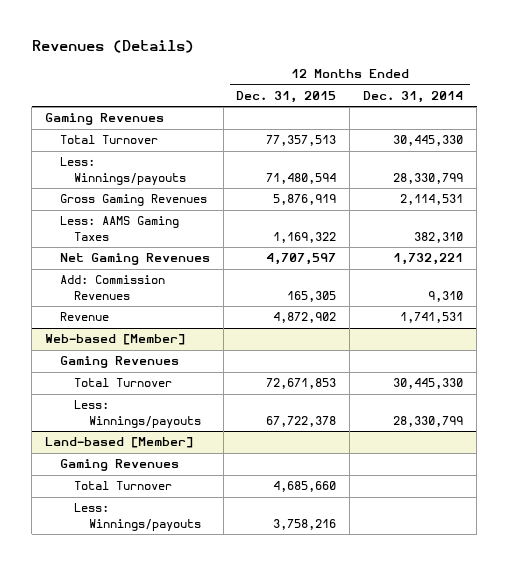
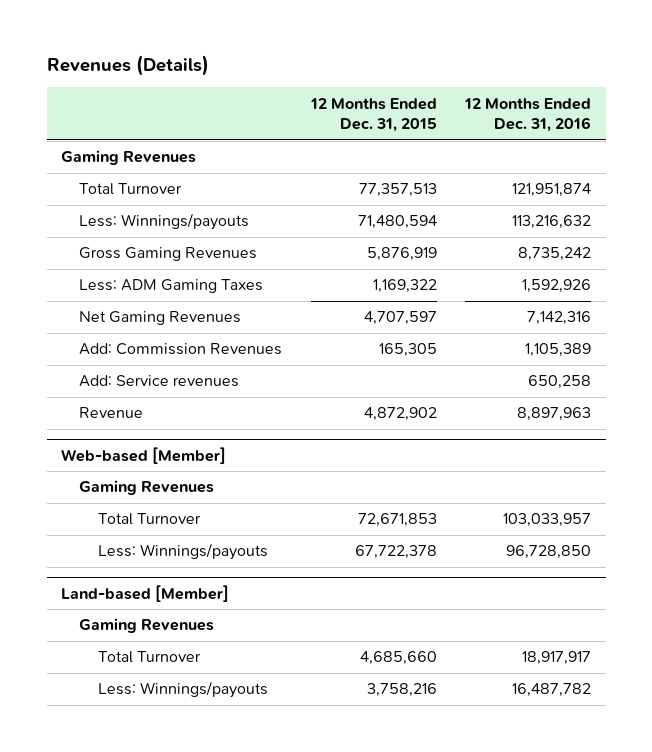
[363,90,464,103] Dec. 31, 2014 -> none
none -> [464,97,592,133] 12 Months Ended Dec. 31, 2016
[59,216,179,241] Less: AAMS Gaming Taxes -> [79,279,264,294] Less: ADM Gaming Taxes
none -> [79,375,240,388] Add: Service revenues

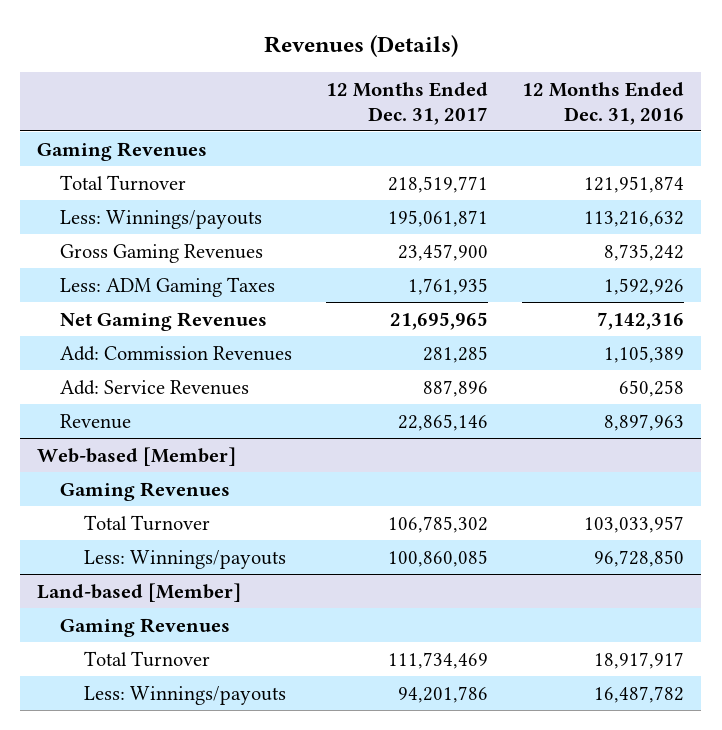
[309,97,437,133] 12 Months Ended Dec. 31, 2015 -> none
none -> [326,81,489,125] 12 Months Ended Dec. 31, 2017
[79,375,240,388] Add: Service revenues -> [60,379,250,395] Add: Service Revenues

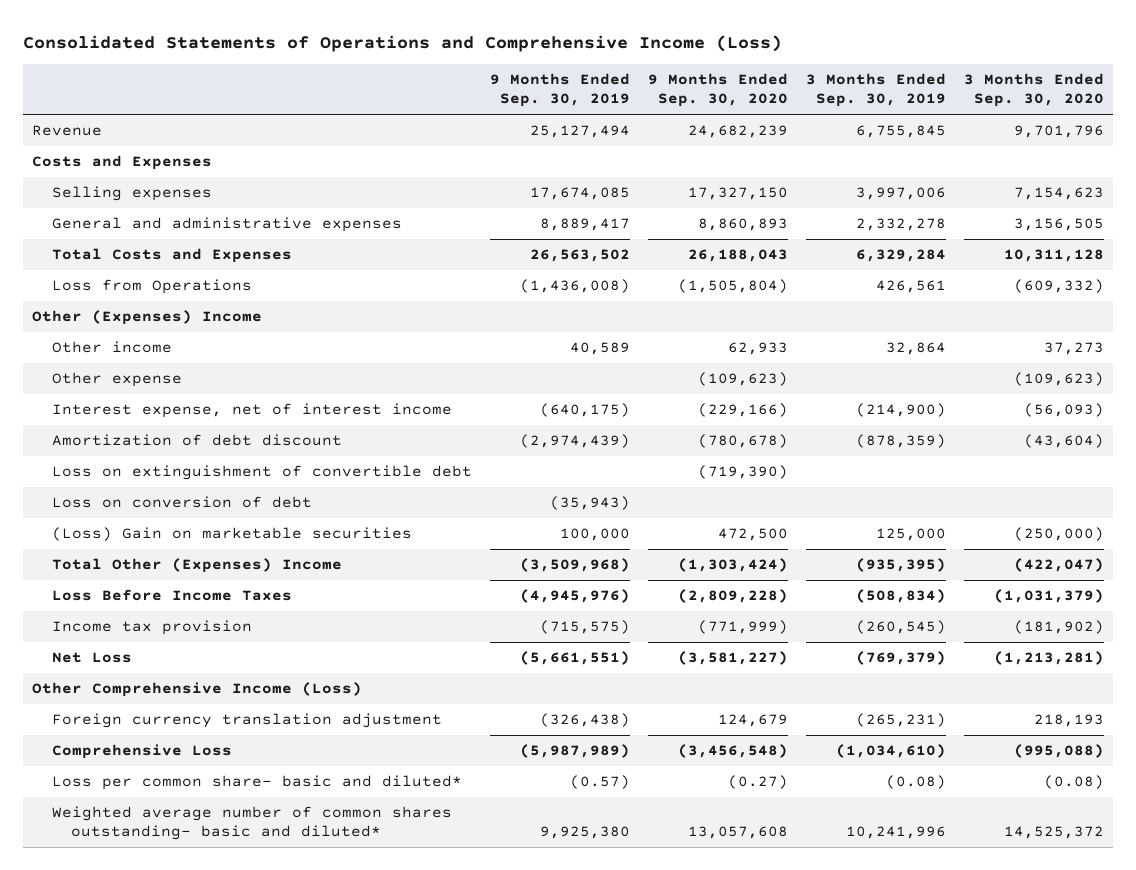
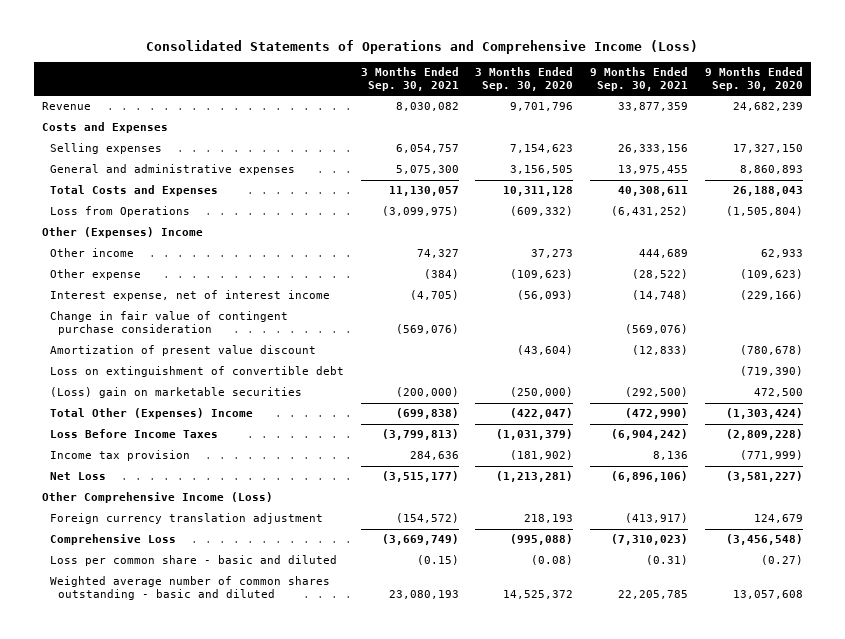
[489,73,630,108] 9 Months Ended Sep. 30, 2019 -> none
[805,73,946,108] 3 Months Ended Sep. 30, 2019 -> none
none -> [360,67,459,91] 3 Months Ended Sep. 30, 2021
none -> [590,67,689,91] 9 Months Ended Sep. 30, 2021
none -> [49,311,288,336] Change in fair value of contingent purchase consideration
[51,434,342,447] Amortization of debt discount -> [49,345,316,357] Amortization of present value discount
[51,496,312,509] Loss on conversion of debt -> none
[51,527,412,542] (Loss) Gain on marketable securities -> [49,387,302,399] (Loss) gain on marketable securities
[51,775,462,791] Loss per common share- basic and diluted* -> [49,555,337,567] Loss per common share - basic and diluted
[51,806,452,841] Weighted average number of common shares outstanding- basic and diluted* -> [49,576,330,601] Weighted average number of common shares outstanding - basic and diluted

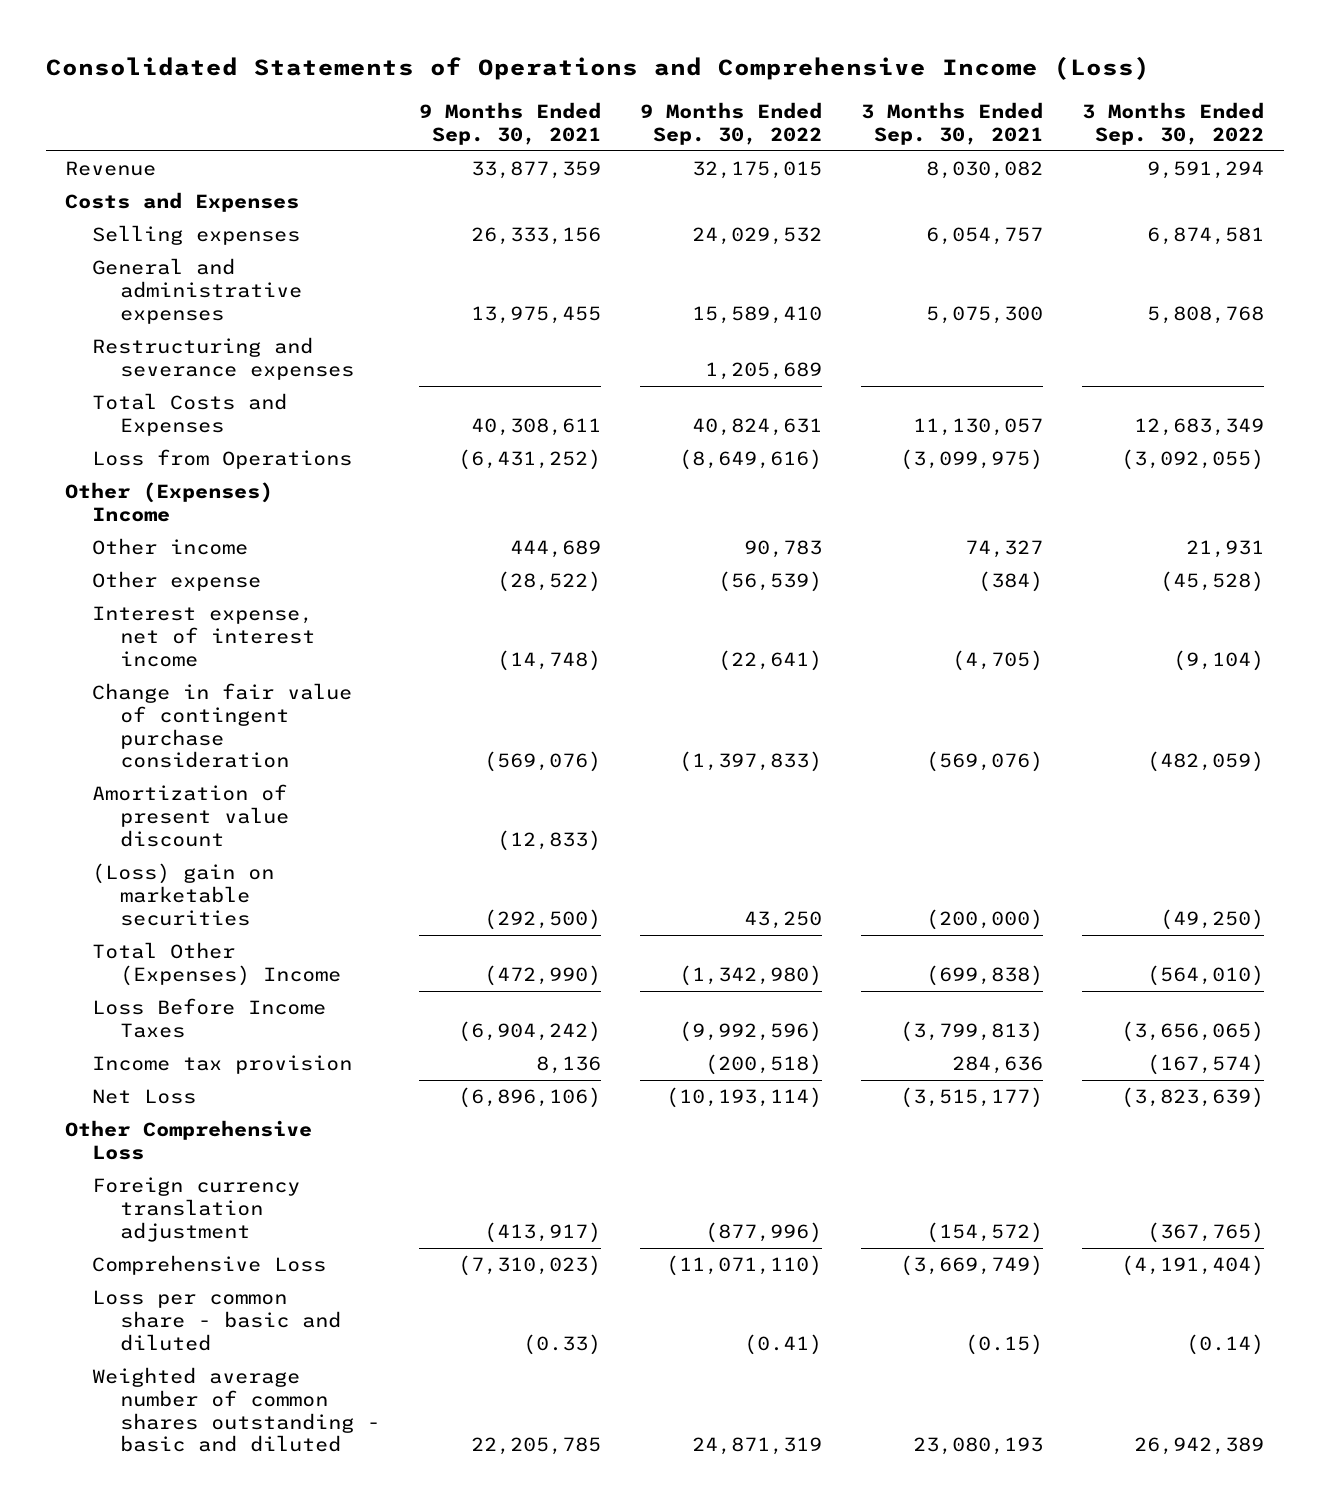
[475,67,574,91] 3 Months Ended Sep. 30, 2020 -> none
[704,67,803,91] 9 Months Ended Sep. 30, 2020 -> none
none -> [639,101,822,145] 9 Months Ended Sep. 30, 2022
none -> [1082,101,1265,145] 3 Months Ended Sep. 30, 2022
none -> [92,337,354,381] Restructuring and severance expenses
[49,366,344,378] Loss on extinguishment of convertible debt -> none
[41,492,273,504] Other Comprehensive Income (Loss) -> [65,1120,313,1161] Other Comprehensive Loss
[646,555,689,566] (0.31) -> [522,1333,601,1355] (0.33)

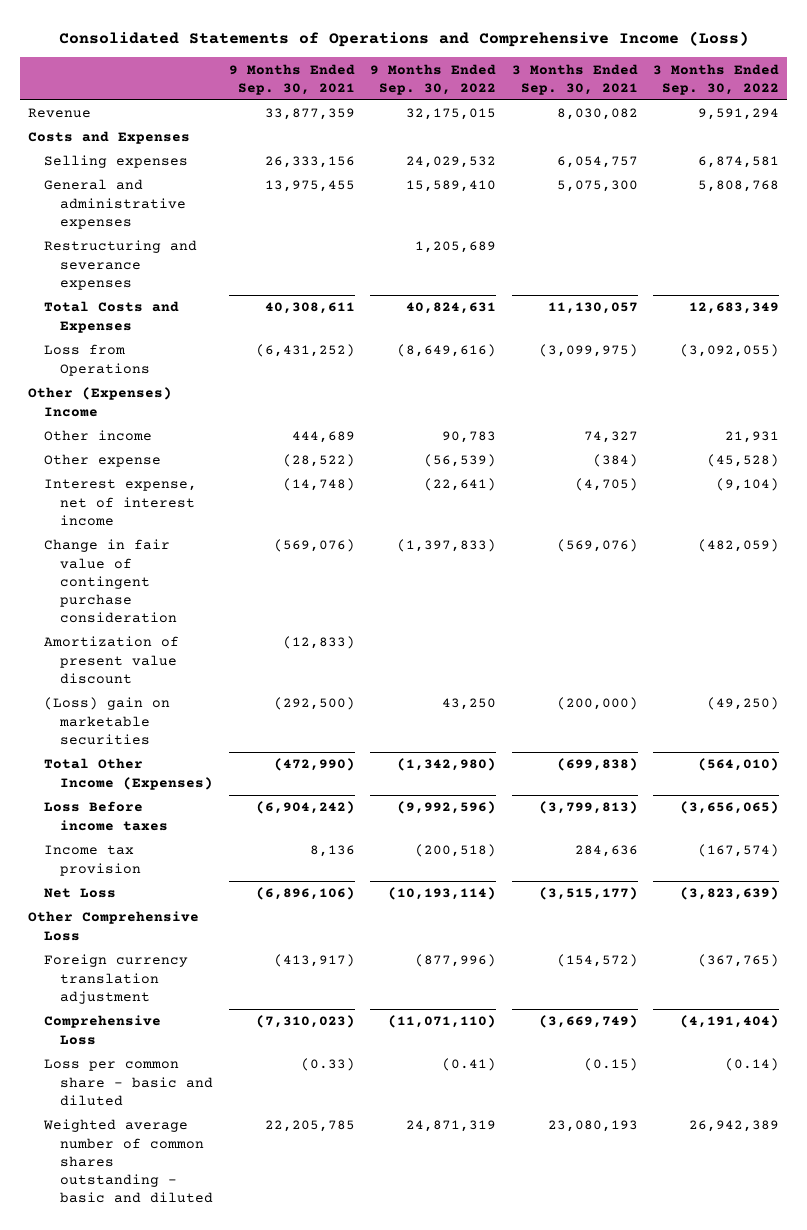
[92,942,341,987] Total Other (Expenses) Income -> [44,758,214,790] Total Other Income (Expenses)
[92,998,327,1039] Loss Before Income Taxes -> [44,801,169,831] Loss Before income taxes

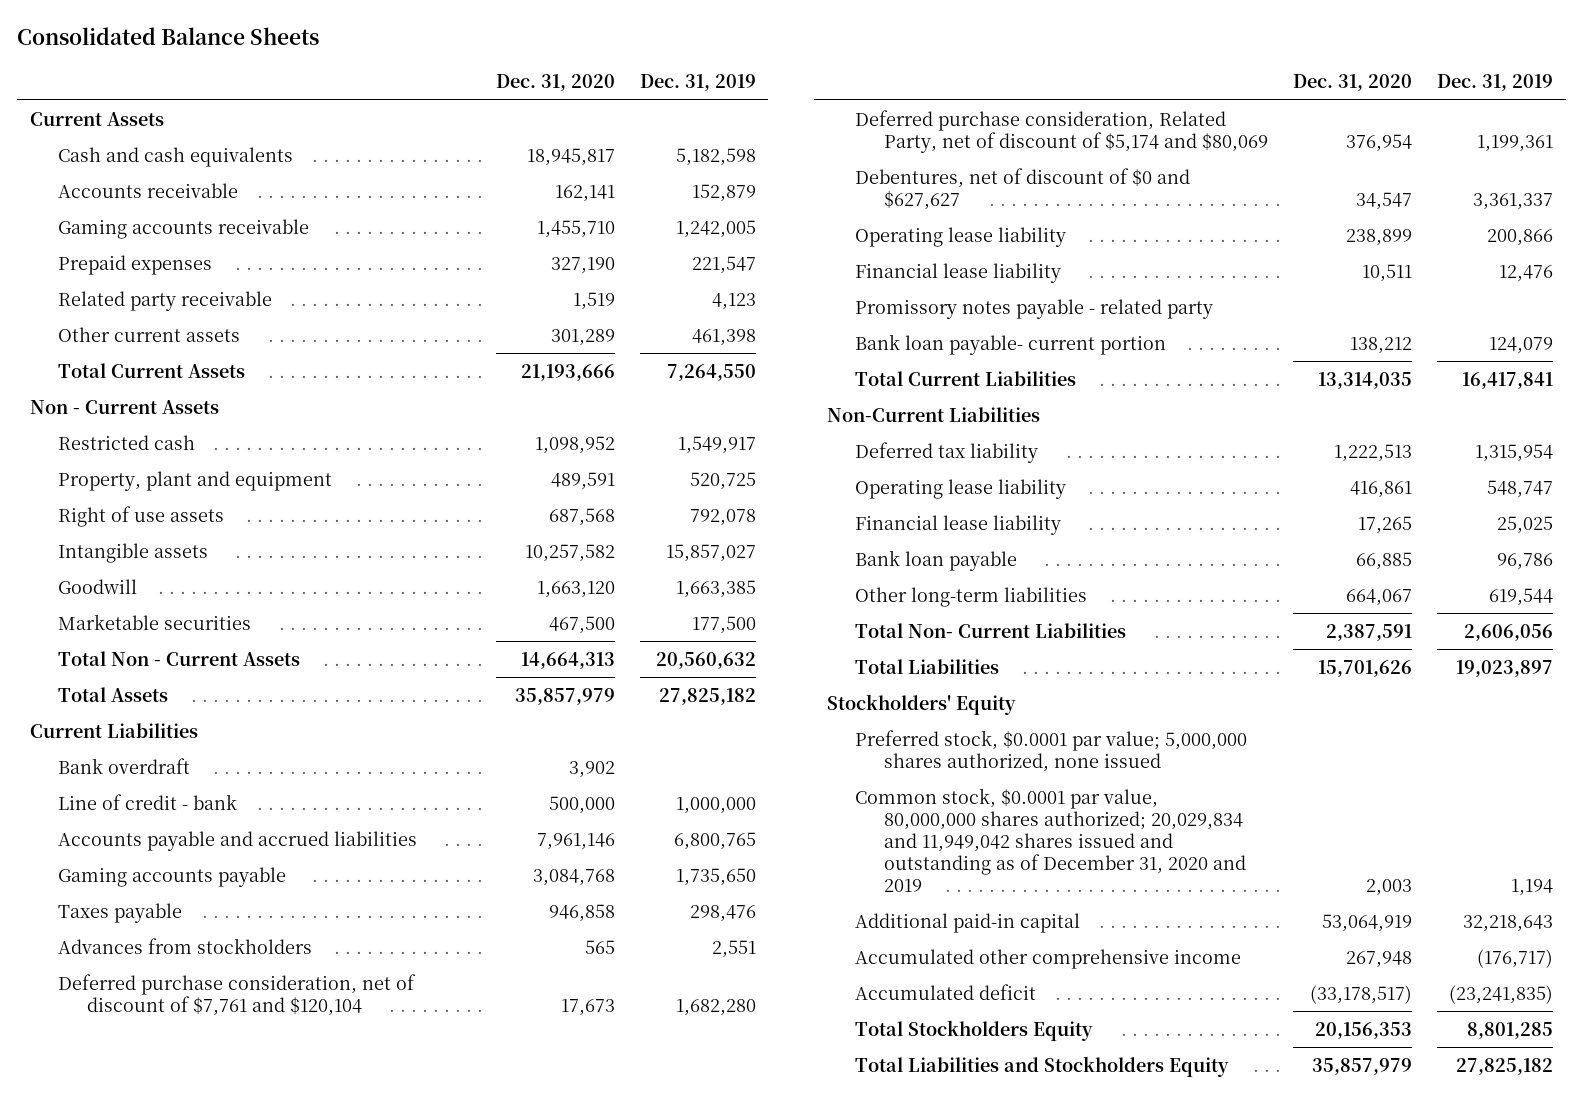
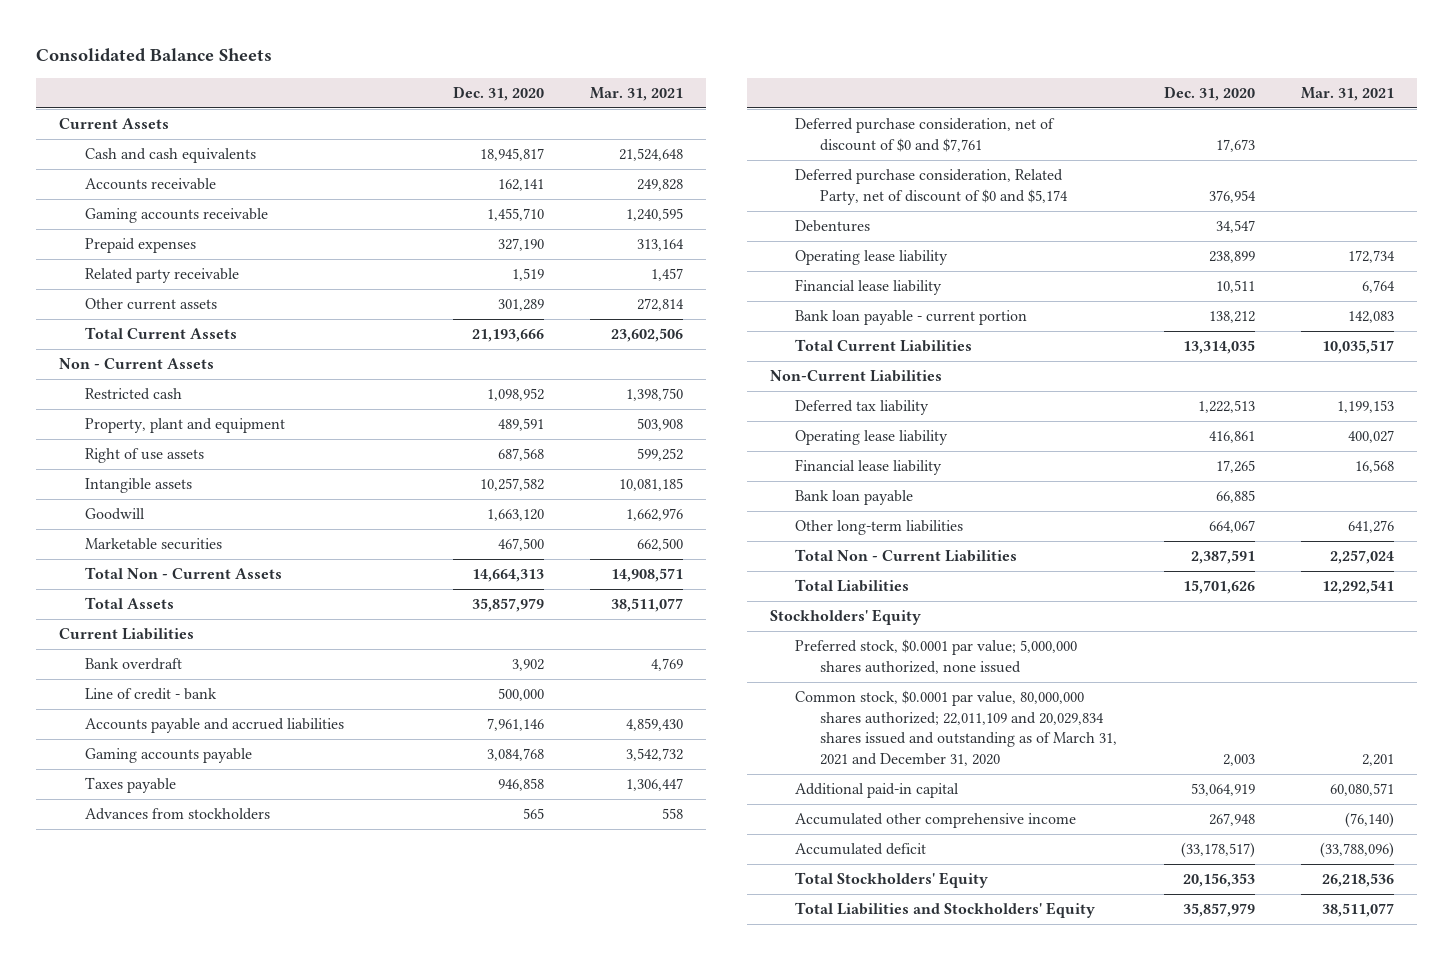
[639,74,756,92] Dec. 31, 2019 -> none
none -> [590,87,684,102] Mar. 31, 2021
[58,973,417,1016] Deferred purchase consideration, net of discount of $7,761 and $120,104 -> [795,118,1056,152] Deferred purchase consideration, net of discount of $0 and $7,761
[855,109,1269,153] Deferred purchase consideration, Related Party, net of discount of $5,174 and $80,069 -> [795,169,1069,205] Deferred purchase consideration, Related Party, net of discount of $0 and $5,174
[855,167,1191,210] Debentures, net of discount of $0 and $627,627 -> [795,220,871,233] Debentures
[855,298,1214,319] Promissory notes payable - related party -> none
[855,333,1167,355] Bank loan payable- current portion -> [795,310,1028,326] Bank loan payable - current portion
[855,622,1127,638] Total Non- Current Liabilities -> [795,549,1018,563] Total Non - Current Liabilities
[855,787,1247,892] Common stock, $0.0001 par value, 80,000,000 shares authorized; 20,029,834 and 11,949,042 shares issued and outstanding as of December 31, 2020 and 2019 -> [795,690,1118,766] Common stock, $0.0001 par value, 80,000,000 shares authorized; 22,011,109 and 20,029,834 shares issued and outstanding as of March 31, 2021 and December 31, 2020
[855,1019,1094,1041] Total Stockholders Equity -> [795,872,989,889] Total Stockholders' Equity
[855,1055,1230,1077] Total Liabilities and Stockholders Equity -> [795,902,1096,919] Total Liabilities and Stockholders' Equity

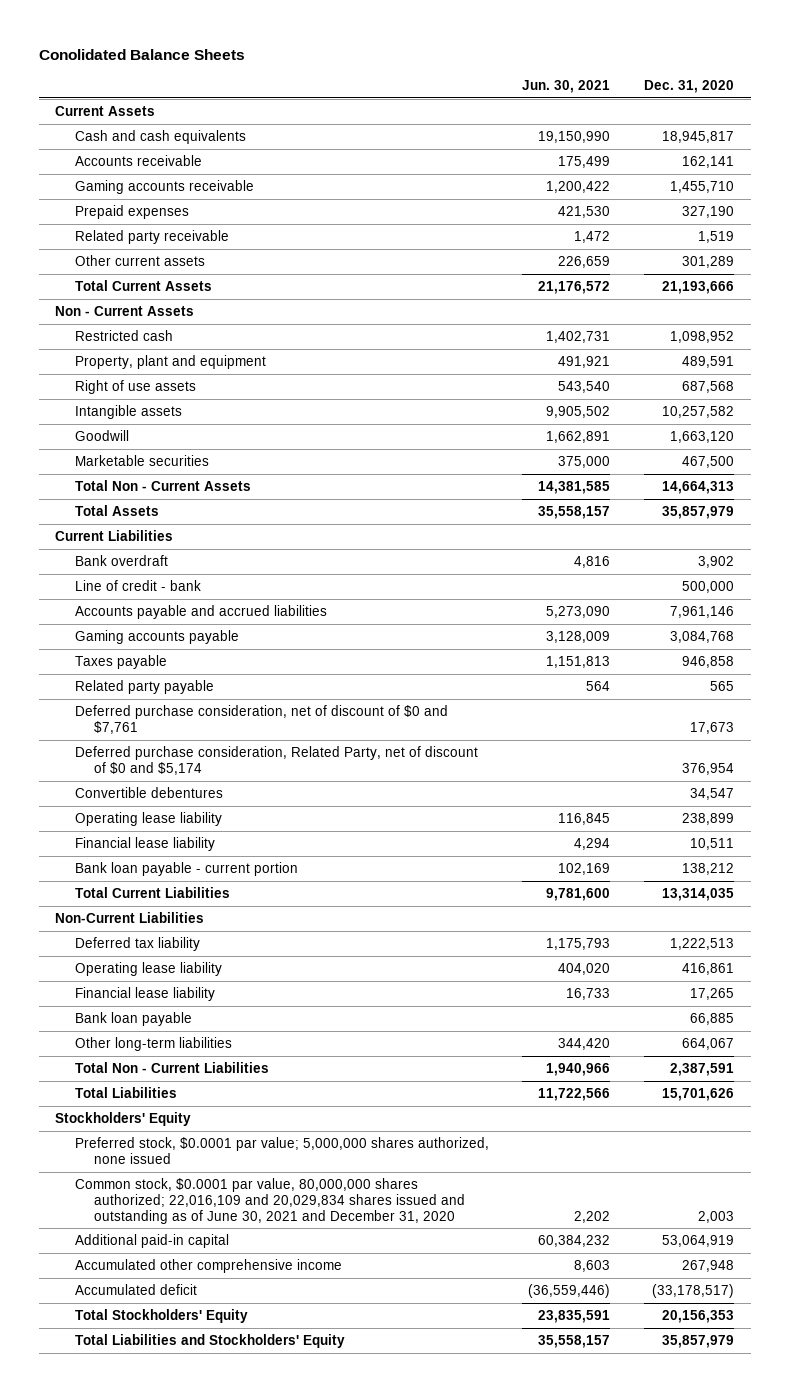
[36,48,273,63] Consolidated Balance Sheets -> [38,48,245,60] Conolidated Balance Sheets
[590,87,684,102] Mar. 31, 2021 -> none
none -> [522,80,611,94] Jun. 30, 2021
[84,808,270,821] Advances from stockholders -> [74,680,214,695] Related party payable
[795,220,871,233] Debentures -> [74,787,223,799] Convertible debentures
[795,690,1118,766] Common stock, $0.0001 par value, 80,000,000 shares authorized; 22,011,109 and 20,029,834 shares issued and outstanding as of March 31, 2021 and December 31, 2020 -> [74,1178,466,1224] Common stock, $0.0001 par value, 80,000,000 shares authorized; 22,016,109 and 20,029,834 shares issued and outstanding as of June 30, 2021 and December 31, 2020

